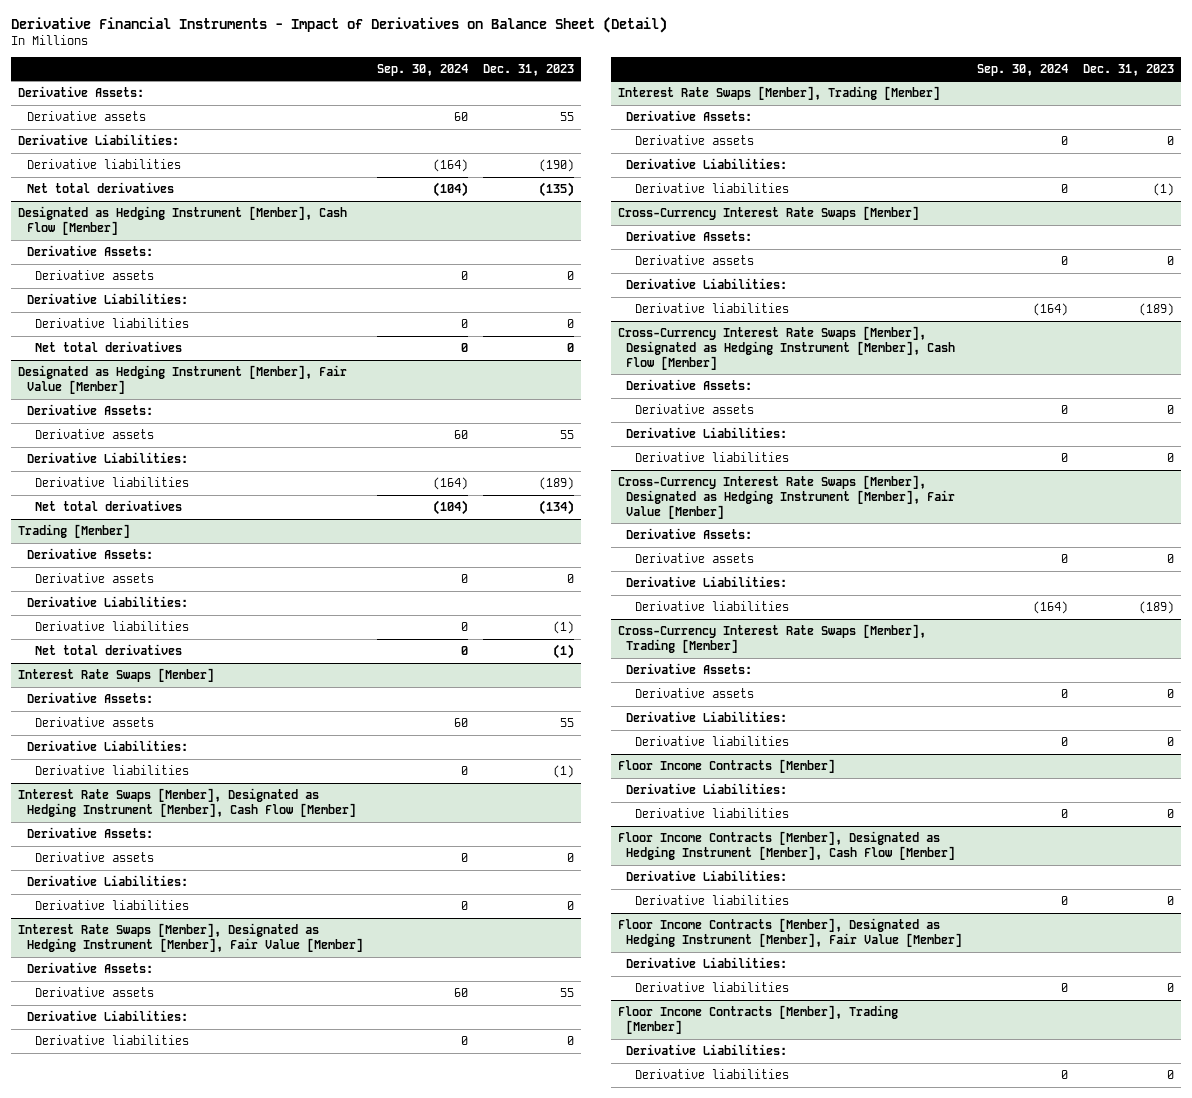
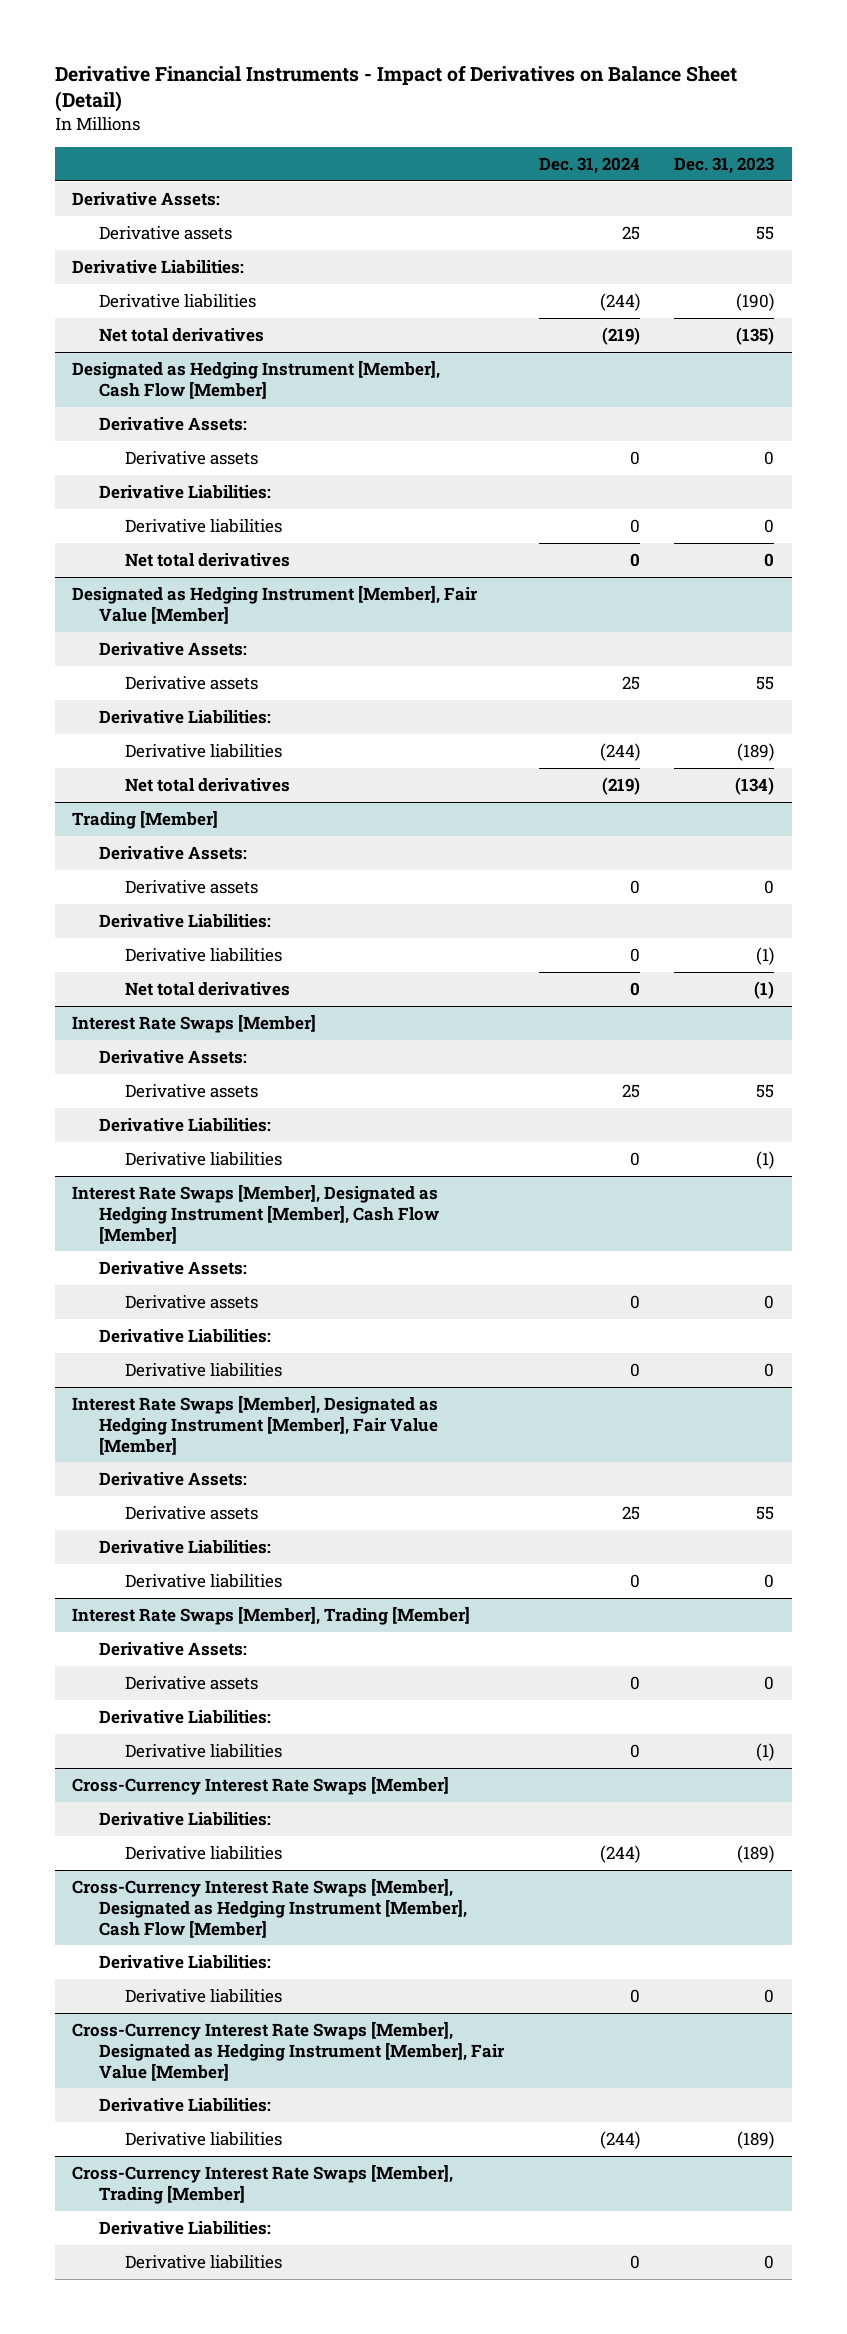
[377,63,469,76] Sep. 30, 2024 -> none
none -> [538,156,640,174] Dec. 31, 2024
[626,229,753,241] Derivative Assets: -> none
[634,254,754,265] Derivative assets -> none
[626,378,753,390] Derivative Assets: -> none
[634,403,754,414] Derivative assets -> none
[626,527,753,539] Derivative Assets: -> none
[634,552,754,563] Derivative assets -> none
[626,662,753,674] Derivative Assets: -> none
[634,687,754,698] Derivative assets -> none
[617,758,835,773] Floor Income Contracts [Member] -> none
[626,782,788,794] Derivative Liabilities: -> none
[634,807,789,818] Derivative liabilities -> none
[617,830,956,860] Floor Income Contracts [Member], Designated as Hedging Instrument [Member], Cash Flow [Member] -> none
[626,869,788,881] Derivative Liabilities: -> none
[634,894,789,905] Derivative liabilities -> none
[617,917,963,947] Floor Income Contracts [Member], Designated as Hedging Instrument [Member], Fair Value [Member] -> none
[626,956,788,968] Derivative Liabilities: -> none
[634,981,789,992] Derivative liabilities -> none
[617,1004,898,1034] Floor Income Contracts [Member], Trading [Member] -> none
[626,1043,788,1055] Derivative Liabilities: -> none
[634,1068,789,1079] Derivative liabilities -> none

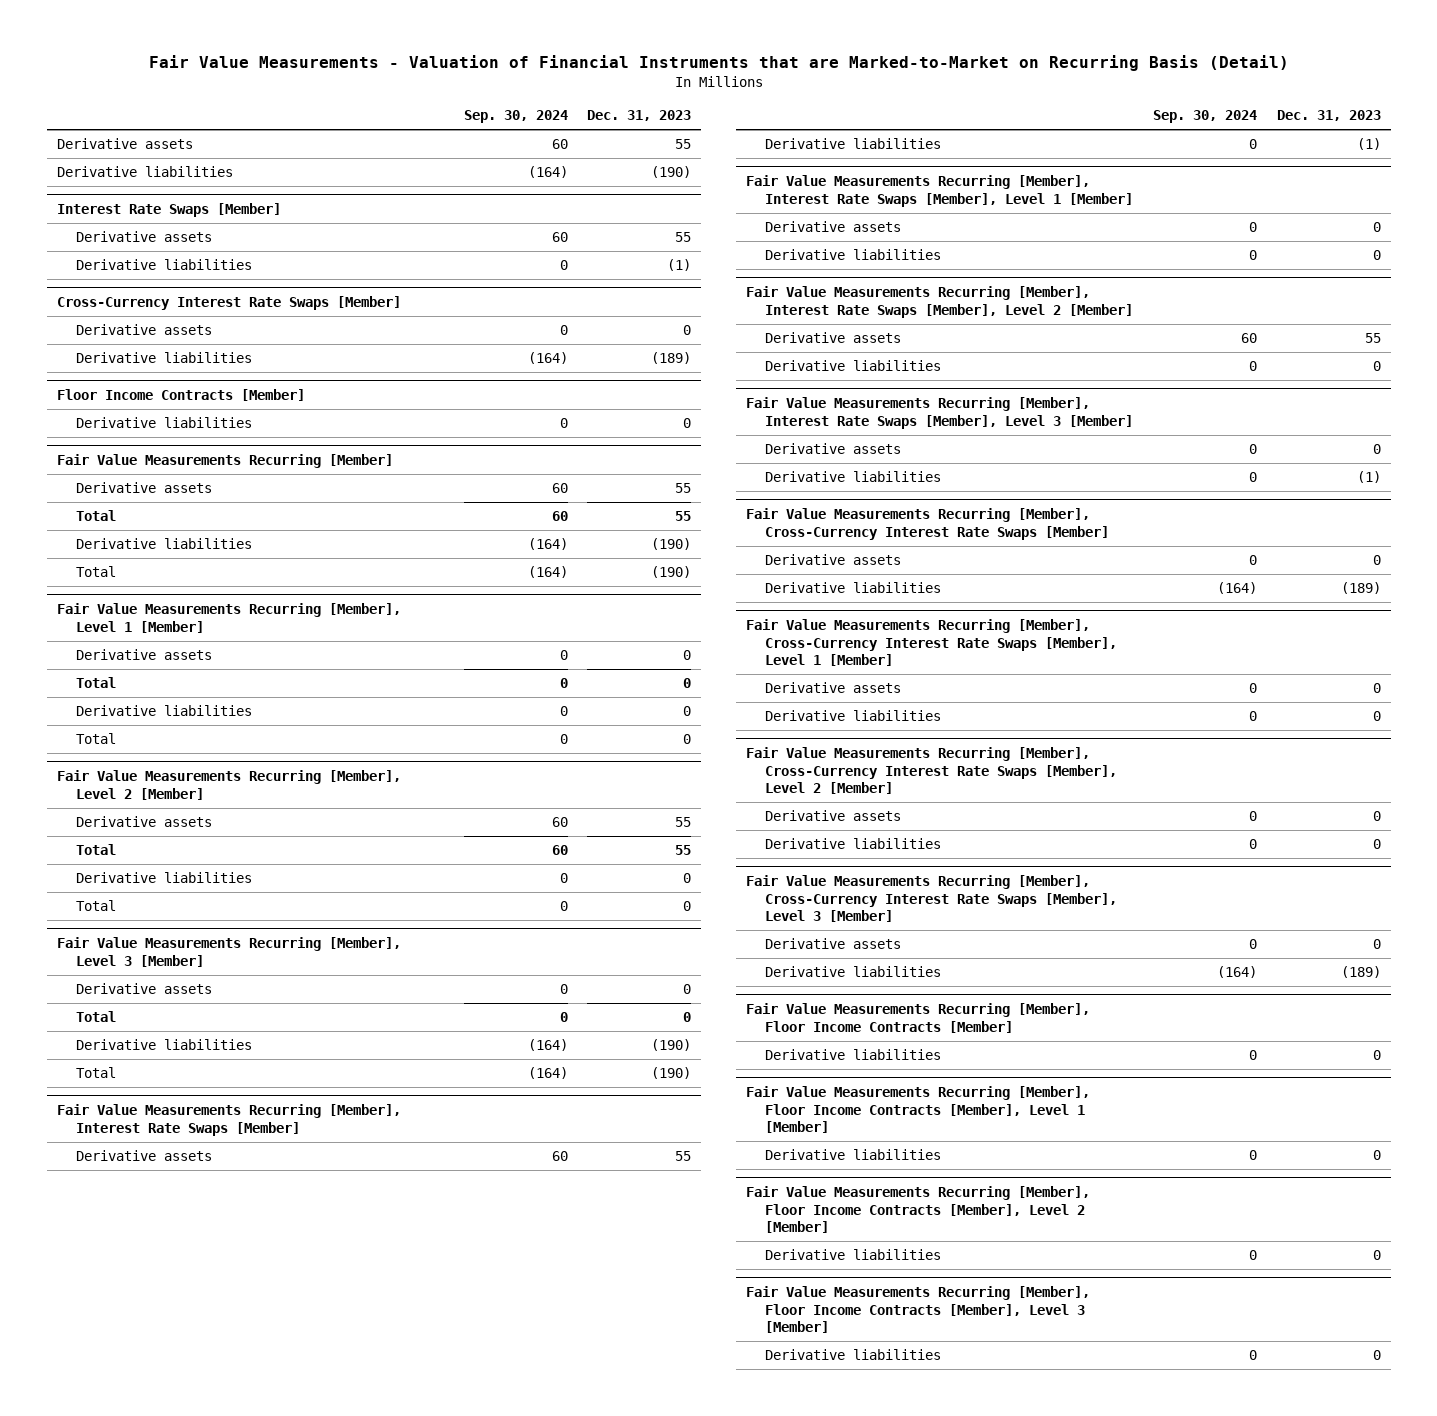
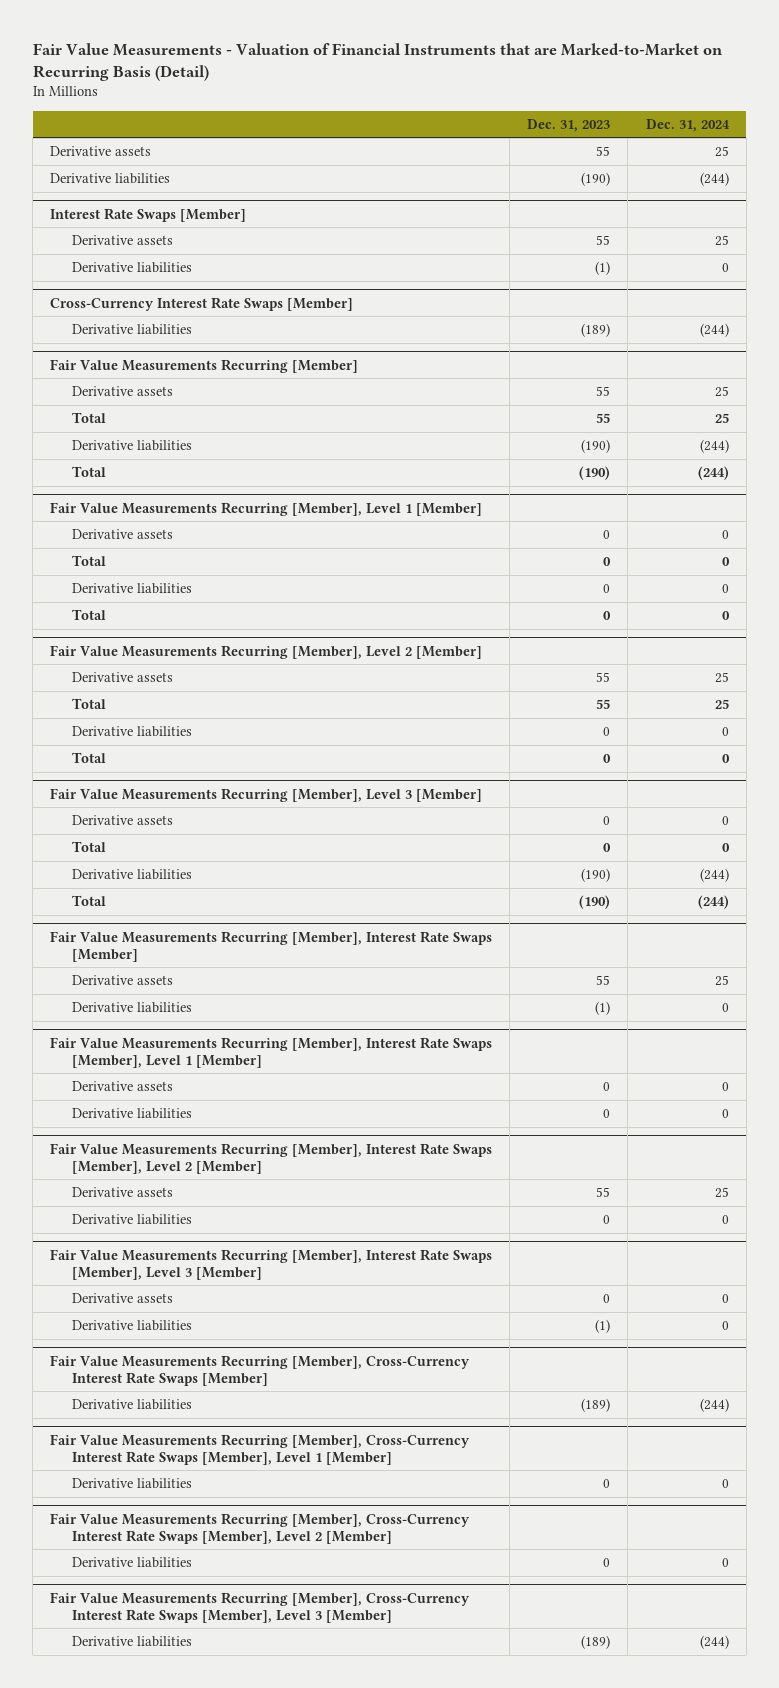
[463,110,568,124] Sep. 30, 2024 -> none
none -> [645,118,730,132] Dec. 31, 2024
[75,324,212,336] Derivative assets -> none
[56,389,305,402] Floor Income Contracts [Member] -> none
[75,417,252,429] Derivative liabilities -> none
[764,554,901,566] Derivative assets -> none
[764,682,901,694] Derivative assets -> none
[764,810,901,822] Derivative assets -> none
[764,938,901,950] Derivative assets -> none
[746,1003,1091,1033] Fair Value Measurements Recurring [Member], Floor Income Contracts [Member] -> none
[764,1049,941,1061] Derivative liabilities -> none
[746,1086,1091,1134] Fair Value Measurements Recurring [Member], Floor Income Contracts [Member], Level 1 [Member] -> none
[764,1149,941,1161] Derivative liabilities -> none
[746,1186,1091,1234] Fair Value Measurements Recurring [Member], Floor Income Contracts [Member], Level 2 [Member] -> none
[764,1249,941,1261] Derivative liabilities -> none
[746,1286,1091,1334] Fair Value Measurements Recurring [Member], Floor Income Contracts [Member], Level 3 [Member] -> none
[764,1349,941,1361] Derivative liabilities -> none

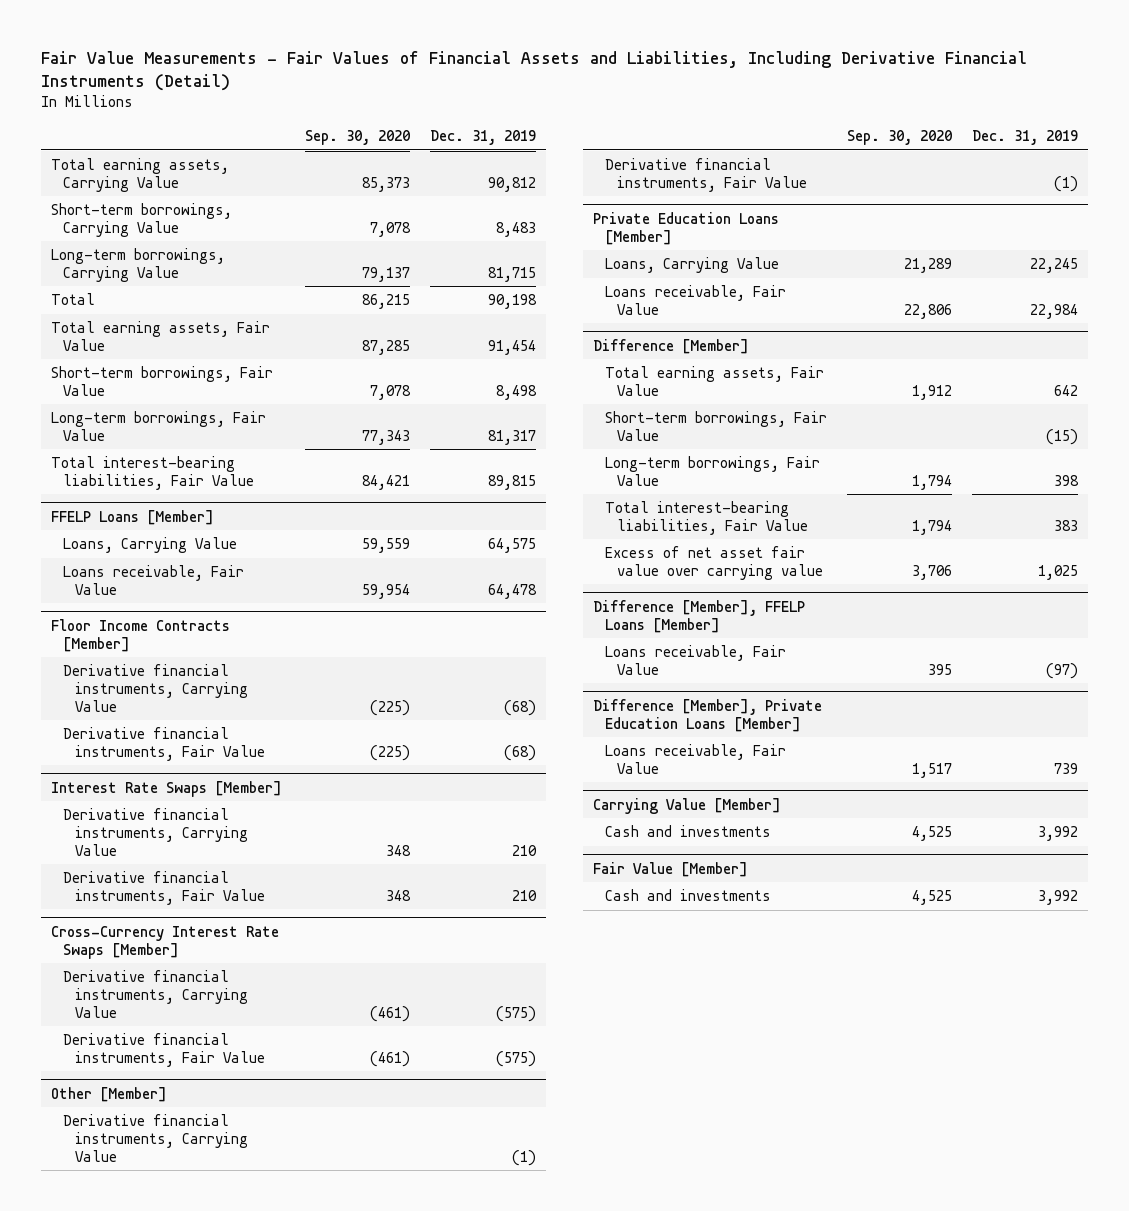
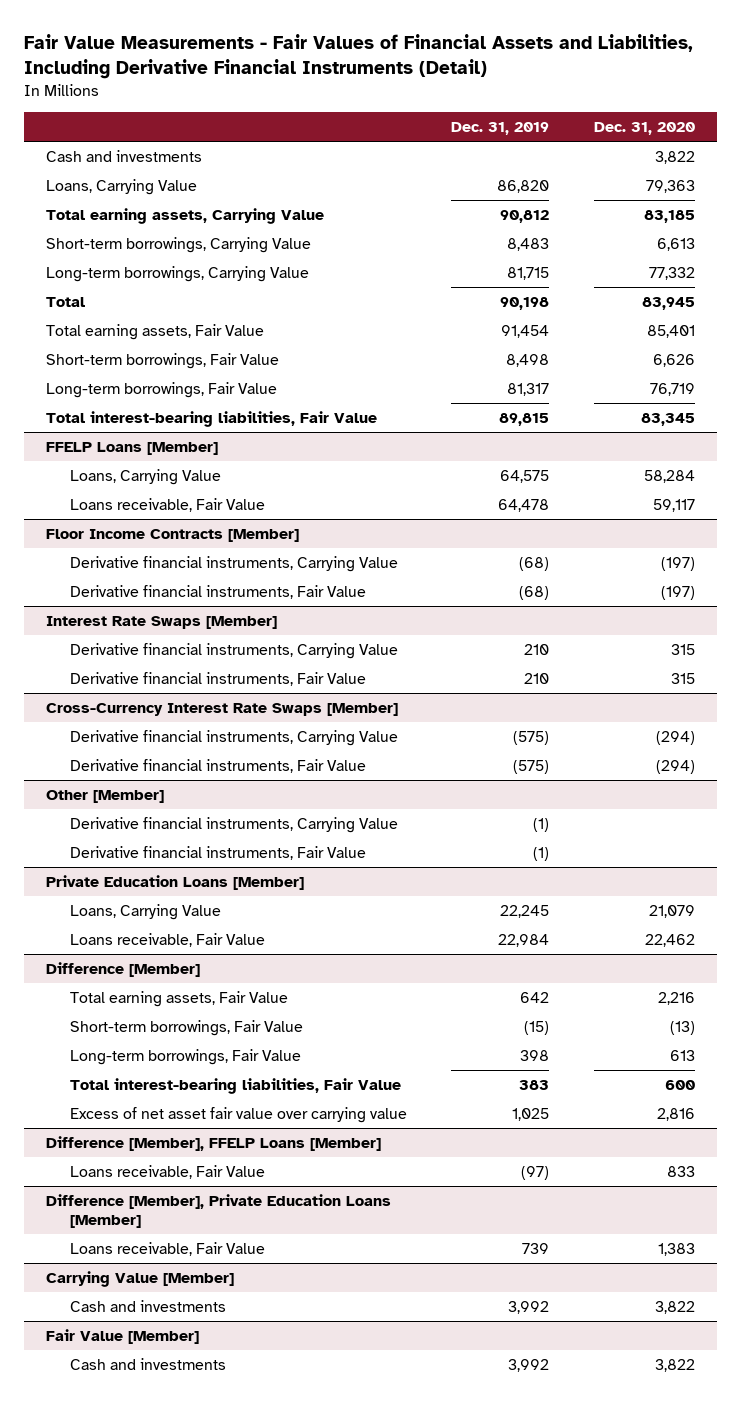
[304,130,410,146] Sep. 30, 2020 -> none
none -> [593,121,695,135] Dec. 31, 2020
none -> [46,149,203,162] Cash and investments
none -> [46,178,198,195] Loans, Carrying Value

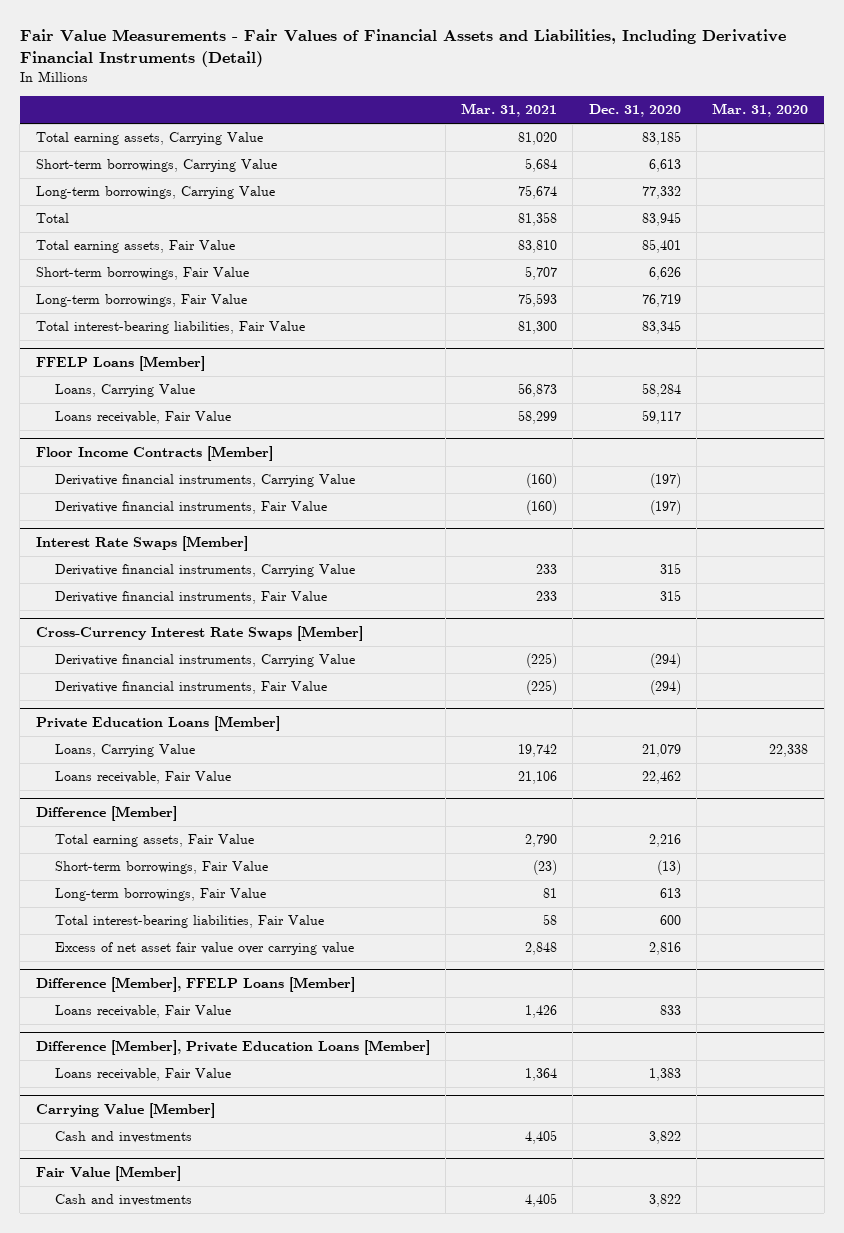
[451,121,550,135] Dec. 31, 2019 -> none
none -> [461,103,558,118] Mar. 31, 2021
none -> [712,103,809,118] Mar. 31, 2020
[46,149,203,162] Cash and investments -> none
[46,178,198,195] Loans, Carrying Value -> none
[46,789,165,803] Other [Member] -> none
[70,816,399,833] Derivative financial instruments, Carrying Value -> none
[70,845,367,860] Derivative financial instruments, Fair Value -> none

